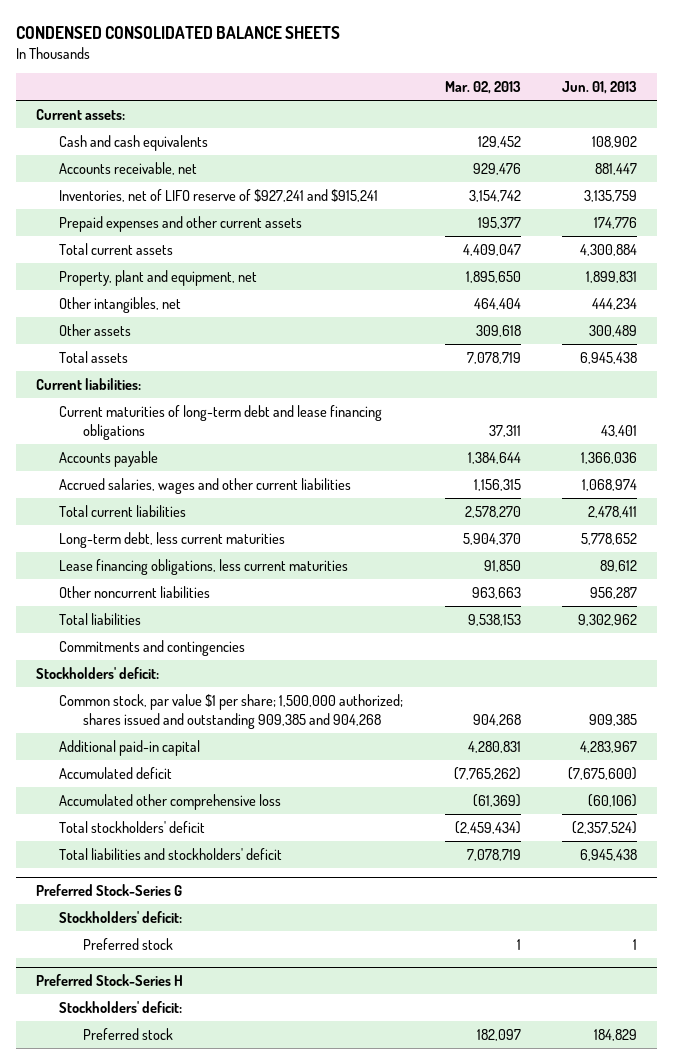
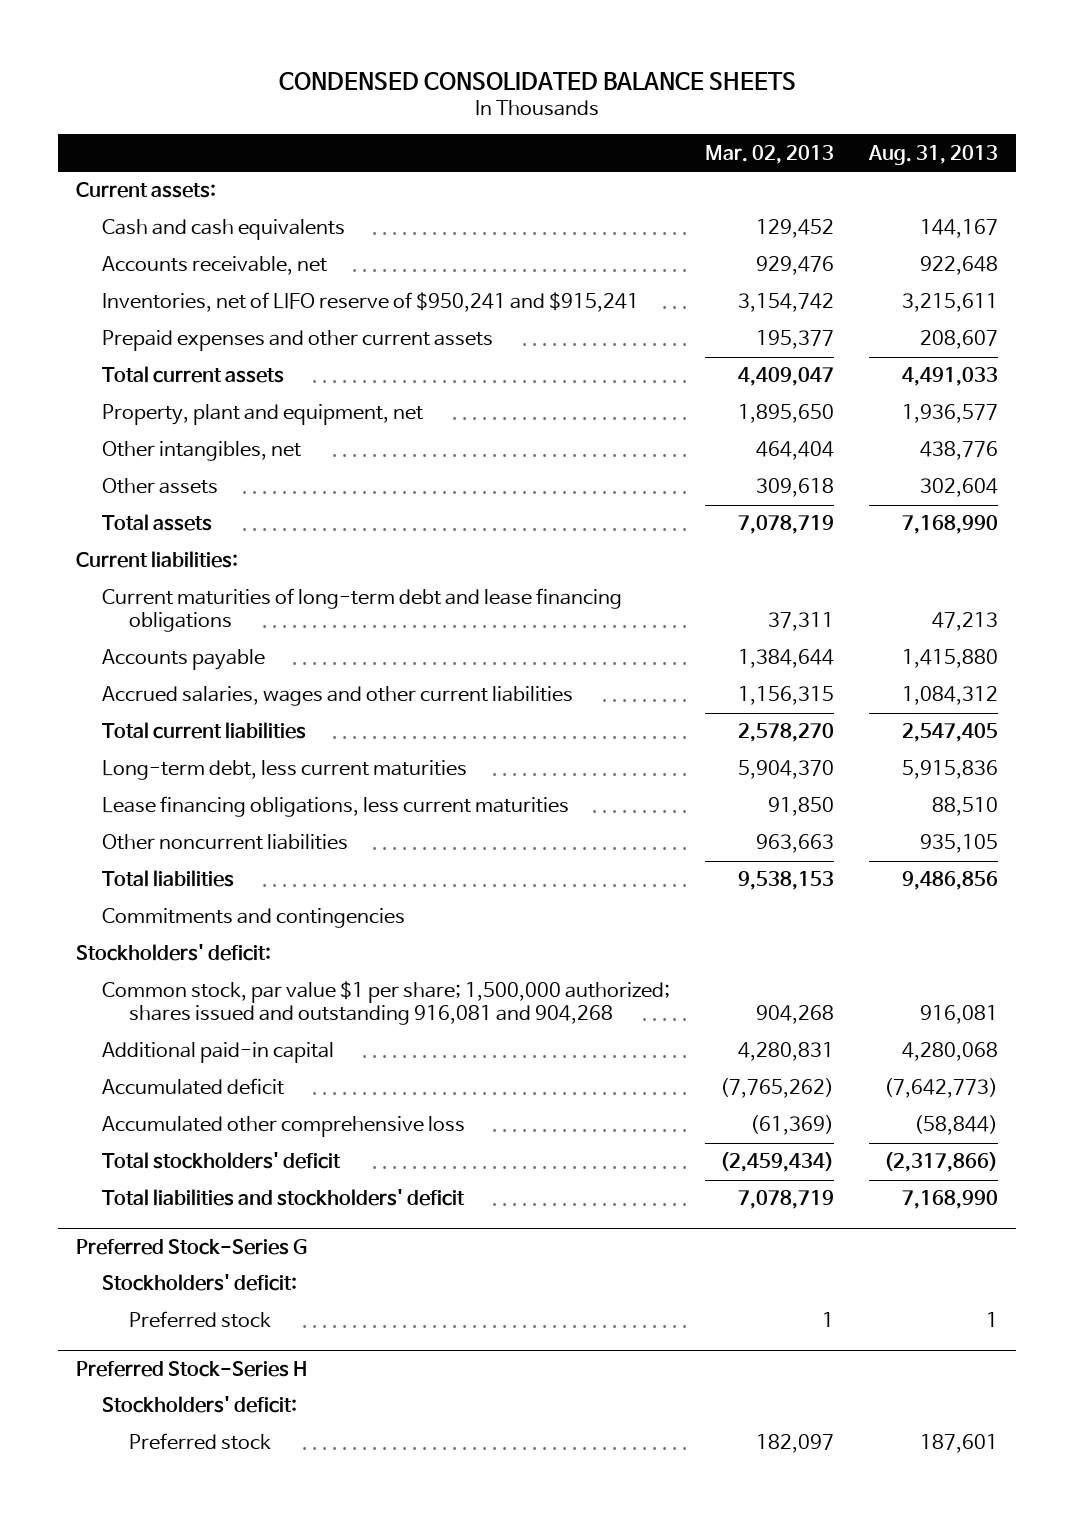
[561,81,637,95] Jun. 01, 2013 -> none
none -> [868,144,999,165] Aug. 31, 2013
[59,188,379,202] Inventories, net of LIFO reserve of $927,241 and $915,241 -> [102,292,640,313] Inventories, net of LIFO reserve of $950,241 and $915,241
[59,693,404,729] Common stock, par value $1 per share; 1,500,000 authorized; shares issued and outstanding 909,385 and 904,268 -> [102,981,671,1026] Common stock, par value $1 per share; 1,500,000 authorized; shares issued and outstanding 916,081 and 904,268

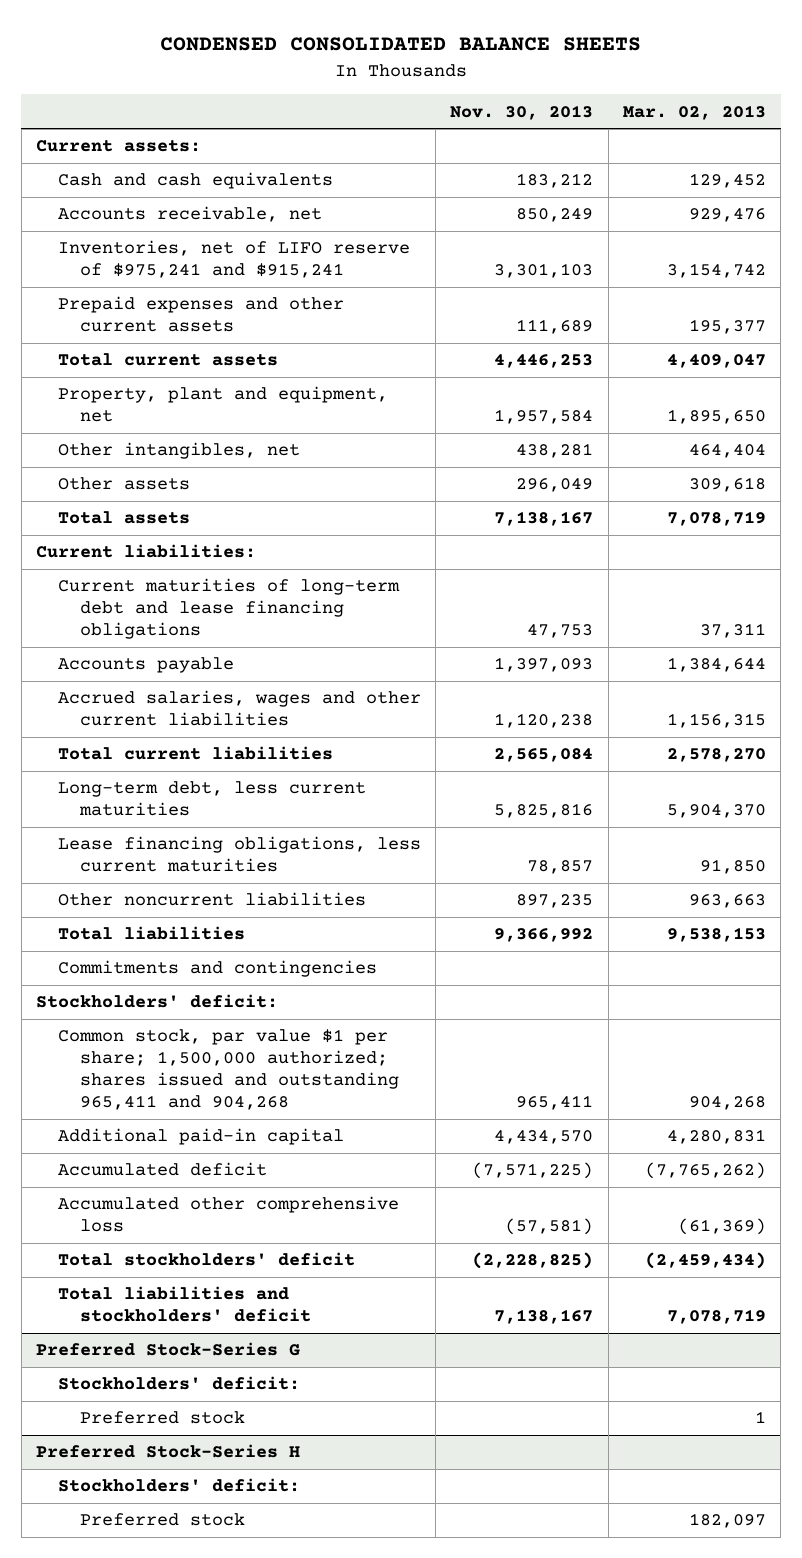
[868,144,999,165] Aug. 31, 2013 -> none
none -> [450,104,594,120] Nov. 30, 2013
[102,292,640,313] Inventories, net of LIFO reserve of $950,241 and $915,241 -> [57,240,410,279] Inventories, net of LIFO reserve of $975,241 and $915,241
[102,981,671,1026] Common stock, par value $1 per share; 1,500,000 authorized; shares issued and outstanding 916,081 and 904,268 -> [57,1029,399,1110] Common stock, par value $1 per share; 1,500,000 authorized; shares issued and outstanding 965,411 and 904,268

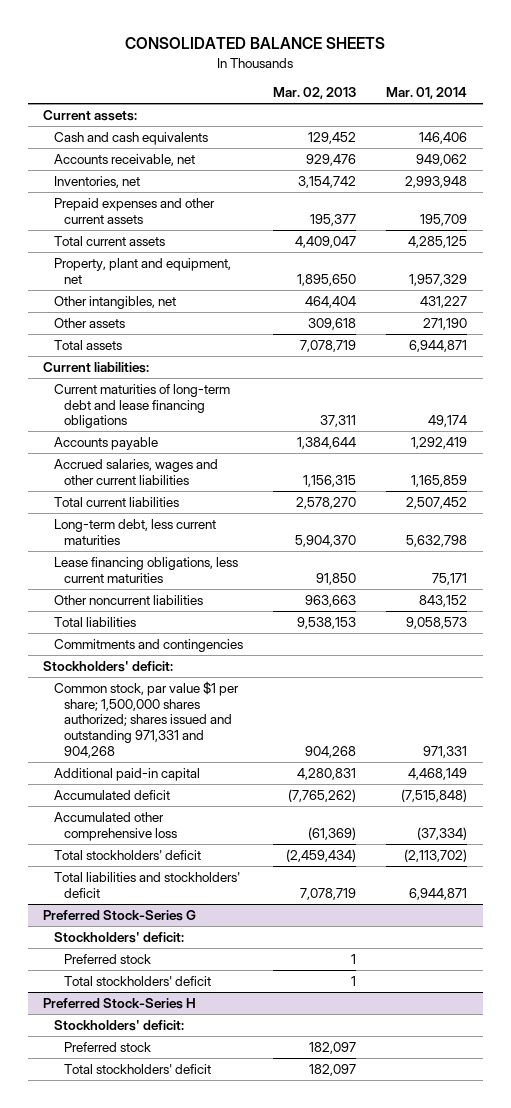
[160,37,642,52] CONDENSED CONSOLIDATED BALANCE SHEETS -> [125,37,386,50] CONSOLIDATED BALANCE SHEETS
[450,104,594,120] Nov. 30, 2013 -> none
none -> [386,87,468,100] Mar. 01, 2014
[57,240,410,279] Inventories, net of LIFO reserve of $975,241 and $915,241 -> [53,175,140,188] Inventories, net
[57,1029,399,1110] Common stock, par value $1 per share; 1,500,000 authorized; shares issued and outstanding 965,411 and 904,268 -> [53,680,239,758] Common stock, par value $1 per share; 1,500,000 shares authorized; shares issued and outstanding 971,331 and 904,268
none -> [63,975,211,986] Total stockholders' deficit
none -> [63,1063,211,1074] Total stockholders' deficit

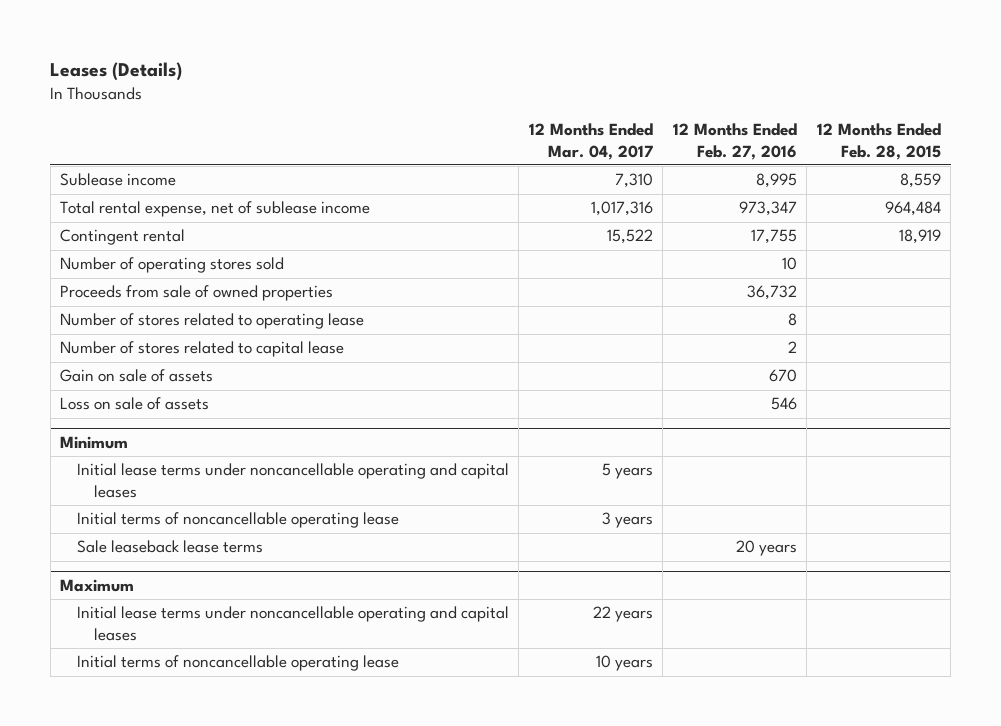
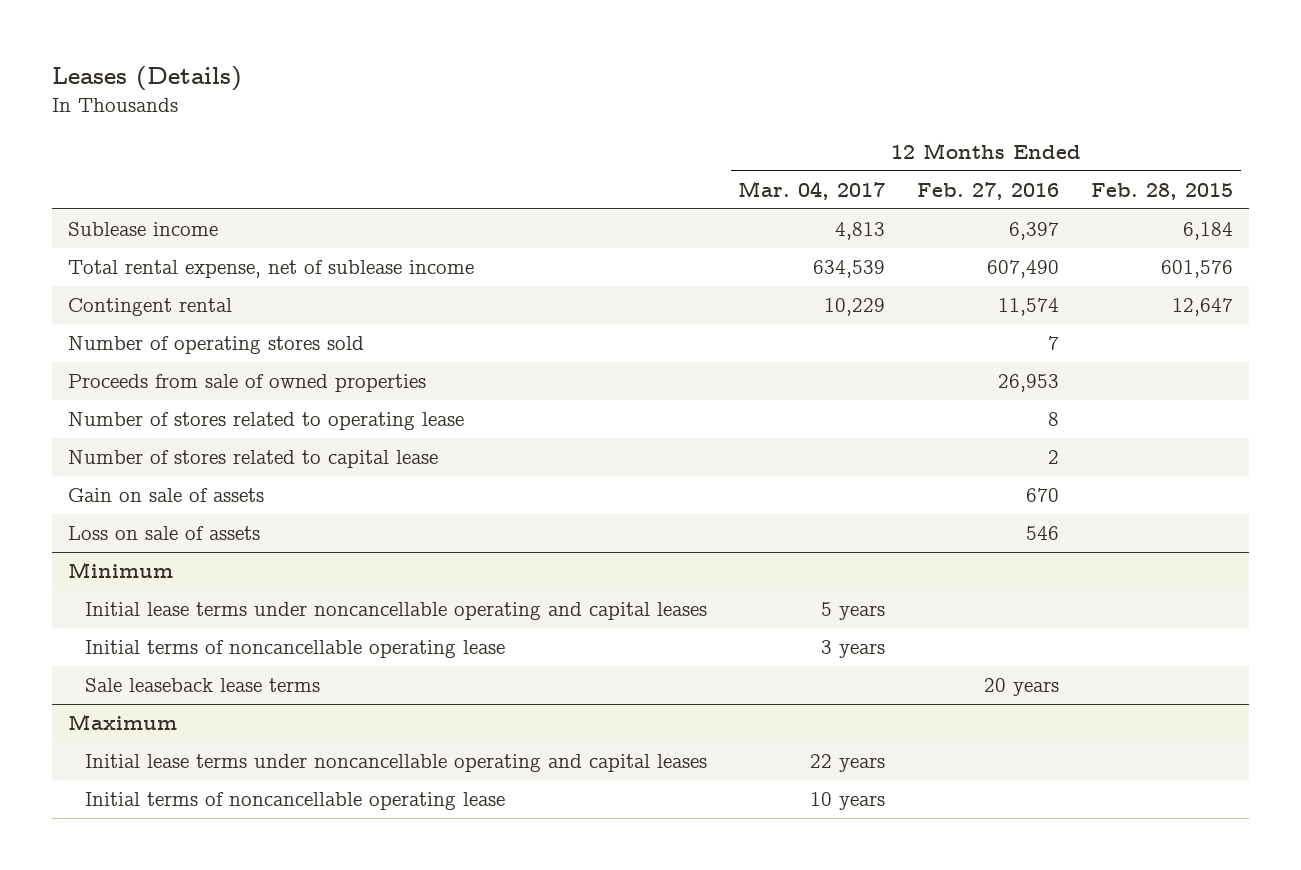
[614,173,653,189] 7,310 -> [835,222,886,241] 4,813
[755,173,797,189] 8,995 -> [1009,222,1060,241] 6,397
[899,173,941,189] 8,559 -> [1183,222,1234,241] 6,184
[590,201,653,217] 1,017,316 -> [813,260,886,279] 634,539
[738,201,797,217] 973,347 -> [987,260,1060,279] 607,490
[884,201,941,217] 964,484 -> [1161,260,1234,279] 601,576
[606,229,653,245] 15,522 -> [824,298,886,317] 10,229
[750,229,797,245] 17,755 -> [998,298,1060,317] 11,574
[898,229,941,245] 18,919 -> [1172,298,1234,317] 12,647
[781,257,797,271] 10 -> [1048,336,1060,351] 7
[746,285,797,301] 36,732 -> [998,374,1060,393] 26,953

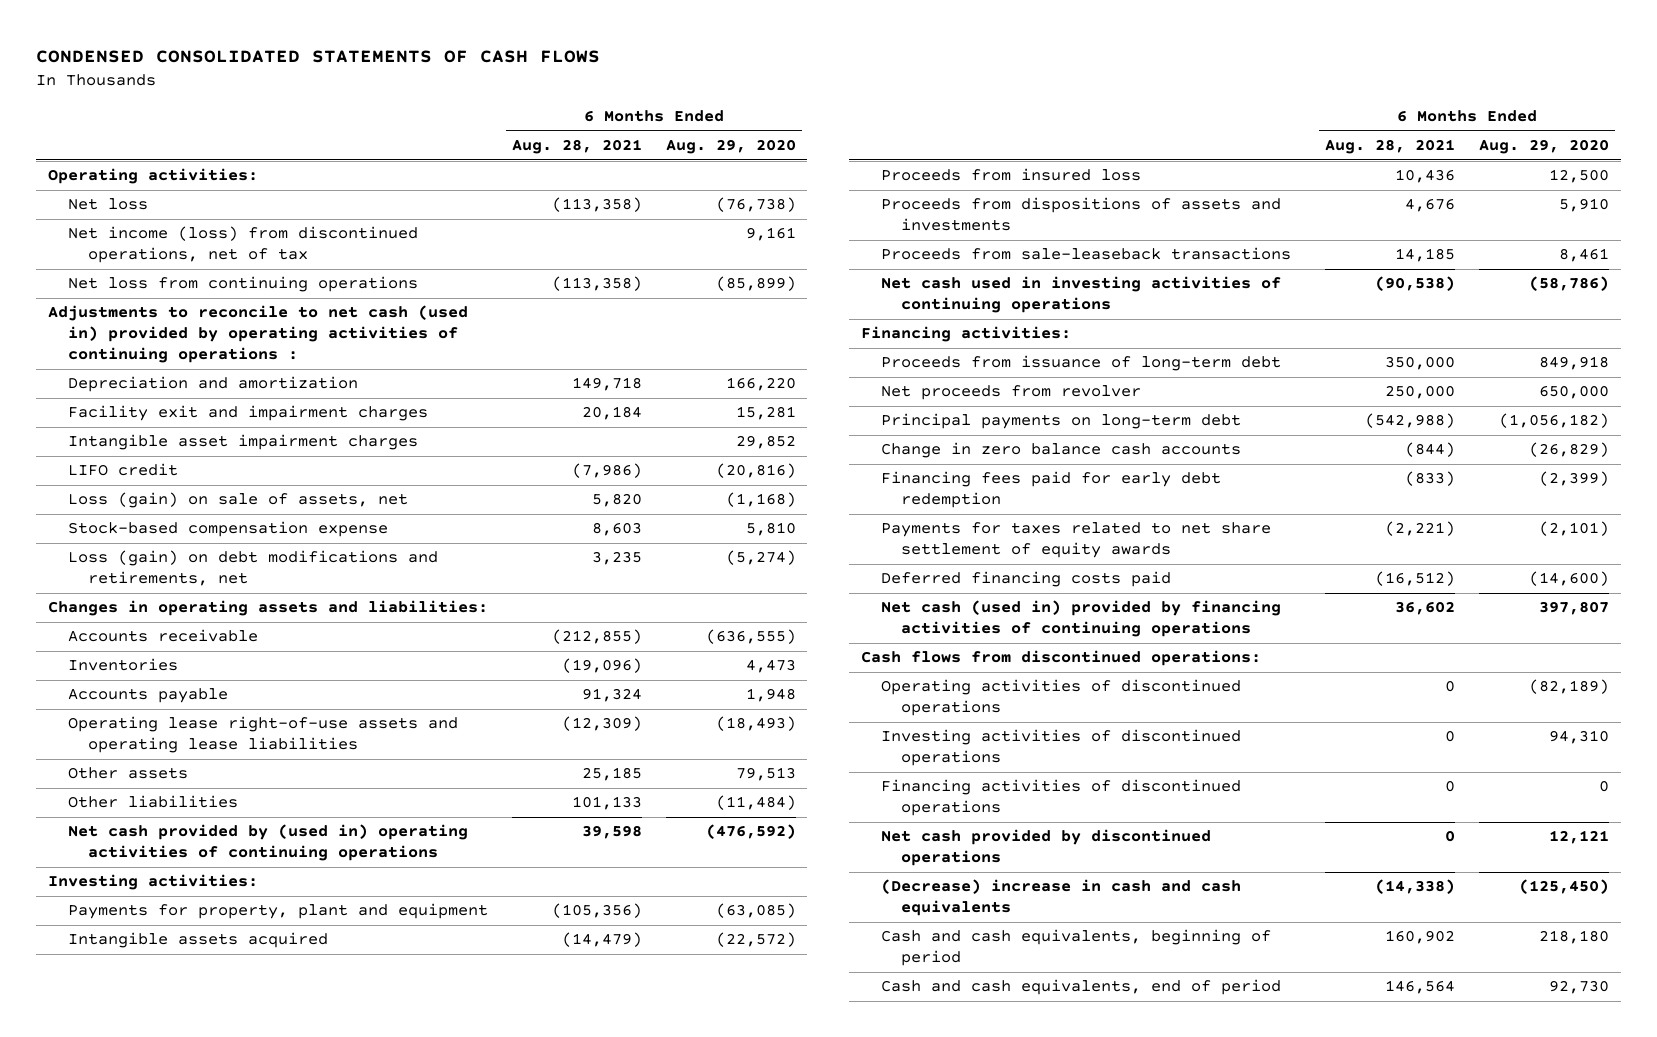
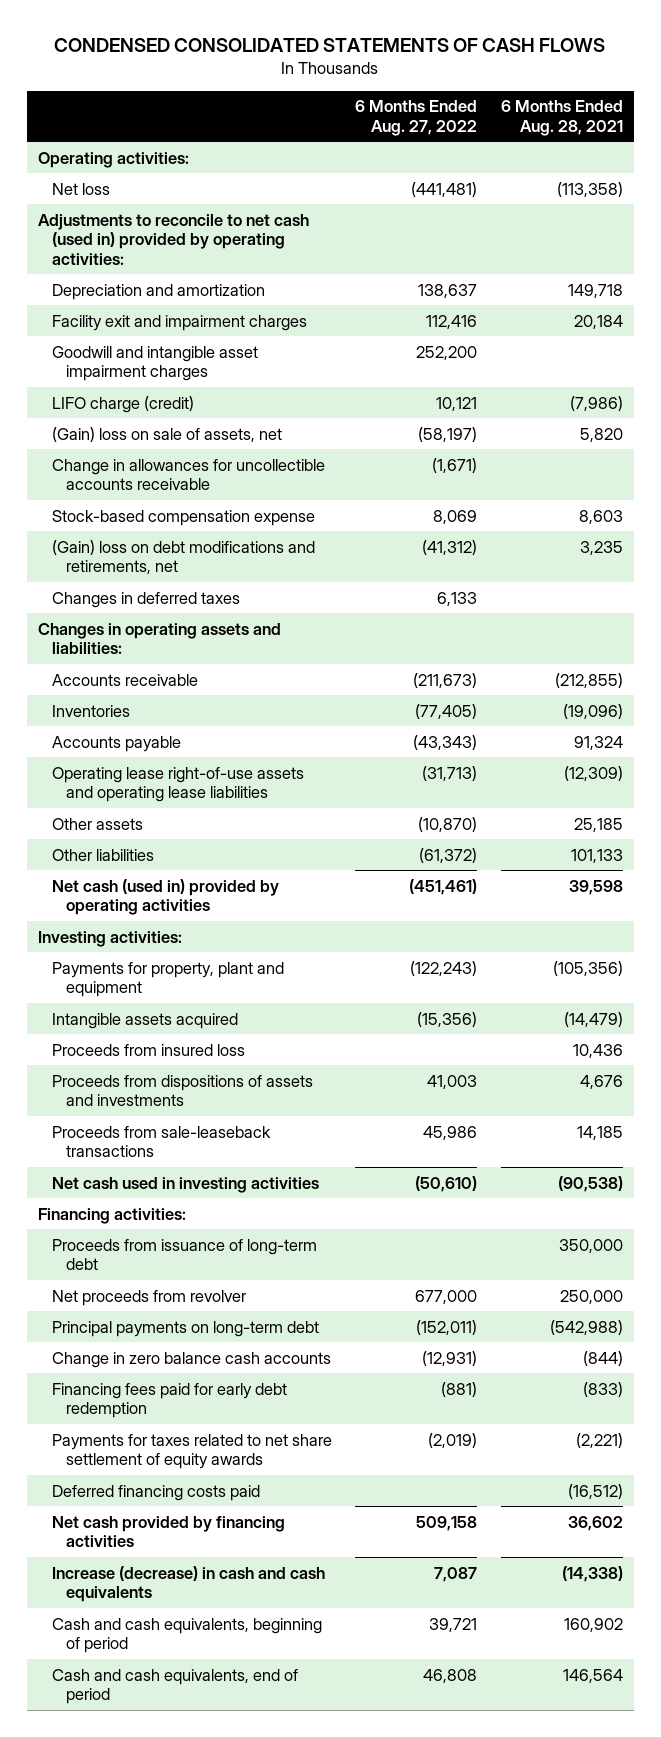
[665,139,796,155] Aug. 29, 2020 -> none
none -> [355,100,478,136] 6 Months Ended Aug. 27, 2022
[67,226,418,264] Net income (loss) from discontinued operations, net of tax -> none
[67,276,418,293] Net loss from continuing operations -> none
[48,305,469,364] Adjustments to reconcile to net cash (used in) provided by operating activities of continuing operations : -> [38,213,310,265] Adjustments to reconcile to net cash (used in) provided by operating activities:
[67,434,418,451] Intangible asset impairment charges -> [52,345,259,382] Goodwill and intangible asset impairment charges
[67,463,178,477] LIFO credit -> [52,395,195,413] LIFO charge (credit)
[67,492,408,509] Loss (gain) on sale of assets, net -> [52,426,283,442] (Gain) loss on sale of assets, net
none -> [52,458,326,491] Change in allowances for uncollectible accounts receivable
[67,550,438,587] Loss (gain) on debt modifications and retirements, net -> [52,539,316,575] (Gain) loss on debt modifications and retirements, net
none -> [52,591,241,608] Changes in deferred taxes
[67,824,468,862] Net cash provided by (used in) operating activities of continuing operations -> [52,878,280,916] Net cash (used in) provided by operating activities
[880,276,1281,314] Net cash used in investing activities of continuing operations -> [52,1176,320,1193] Net cash used in investing activities
[861,650,1262,667] Cash flows from discontinued operations: -> none
[880,679,1241,717] Operating activities of discontinued operations -> none
[880,729,1241,767] Investing activities of discontinued operations -> none
[880,779,1241,817] Financing activities of discontinued operations -> none
[880,829,1211,867] Net cash provided by discontinued operations -> none
[880,600,1281,638] Net cash (used in) provided by financing activities of continuing operations -> [52,1515,286,1548] Net cash provided by financing activities
[880,879,1241,917] (Decrease) increase in cash and cash equivalents -> [52,1565,326,1603] Increase (decrease) in cash and cash equivalents

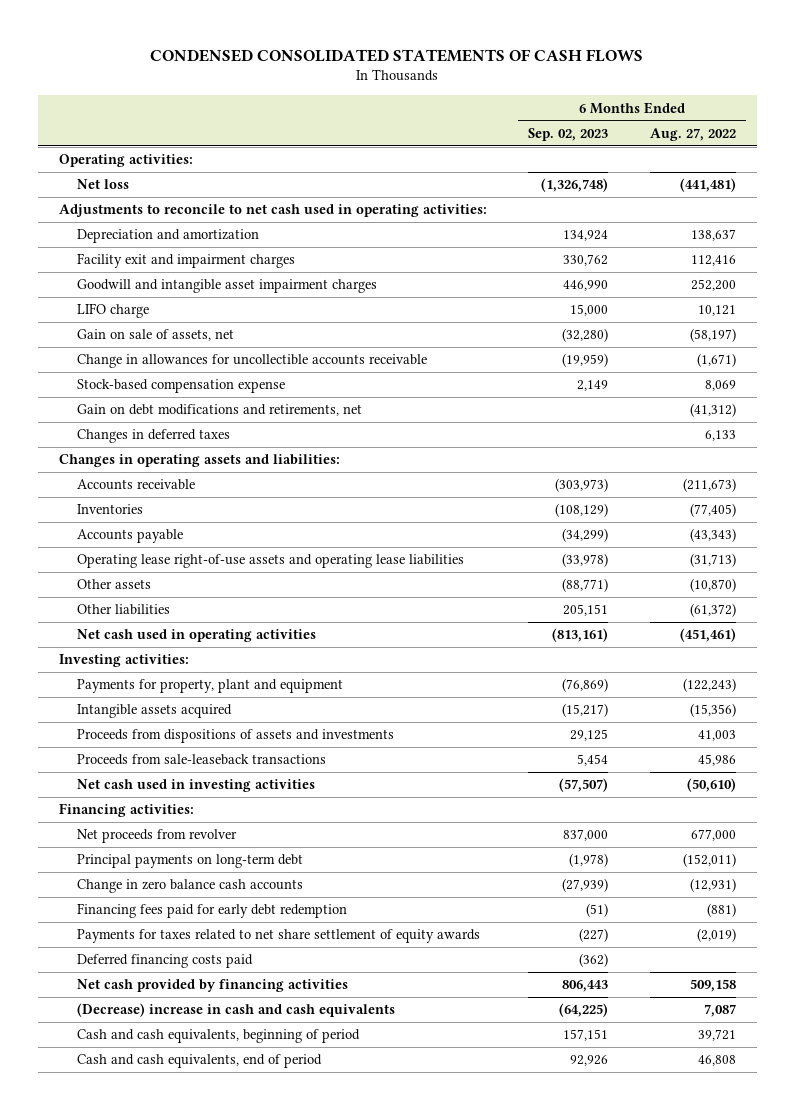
[500,100,623,136] 6 Months Ended Aug. 28, 2021 -> none
none -> [528,127,609,141] Sep. 02, 2023
[38,213,310,265] Adjustments to reconcile to net cash (used in) provided by operating activities: -> [58,204,487,218] Adjustments to reconcile to net cash used in operating activities:
[52,395,195,413] LIFO charge (credit) -> [77,303,150,319] LIFO charge
[52,426,283,442] (Gain) loss on sale of assets, net -> [77,329,235,342] Gain on sale of assets, net
[52,539,316,575] (Gain) loss on debt modifications and retirements, net -> [77,404,363,417] Gain on debt modifications and retirements, net
[52,878,280,916] Net cash (used in) provided by operating activities -> [77,629,317,643] Net cash used in operating activities
[52,1043,246,1056] Proceeds from insured loss -> none
[52,1238,318,1271] Proceeds from issuance of long-term debt -> none
[52,1565,326,1603] Increase (decrease) in cash and cash equivalents -> [77,1003,396,1018] (Decrease) increase in cash and cash equivalents

